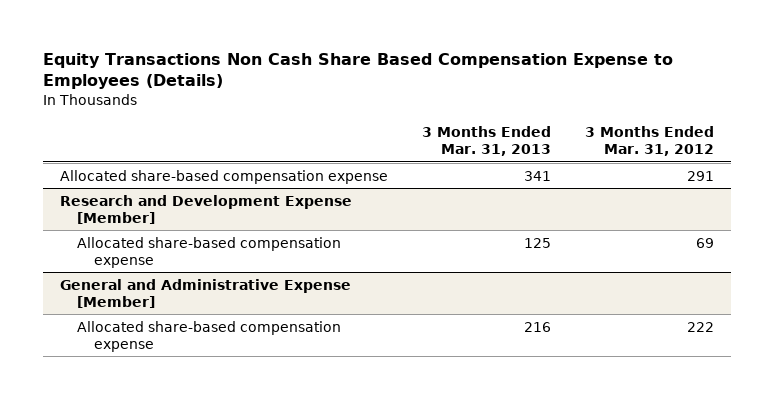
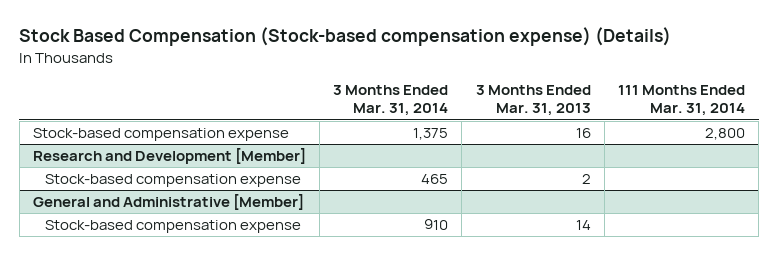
[43,52,674,90] Equity Transactions Non Cash Share Based Compensation Expense to Employees (Details) -> [19,27,672,47] Stock Based Compensation (Stock-based compensation expense) (Details)
[584,125,714,157] 3 Months Ended Mar. 31, 2012 -> none
none -> [333,85,449,117] 3 Months Ended Mar. 31, 2014
none -> [617,85,745,117] 111 Months Ended Mar. 31, 2014
[60,169,389,184] Allocated share-based compensation expense -> [32,128,289,142] Stock-based compensation expense
[523,170,551,181] 341 -> [575,128,591,139] 16
[60,194,353,225] Research and Development Expense [Member] -> [32,148,306,165] Research and Development [Member]
[77,236,342,269] Allocated share-based compensation expense -> [44,174,301,188] Stock-based compensation expense
[523,237,551,248] 125 -> [581,174,591,185] 2
[60,278,352,309] General and Administrative Expense [Member] -> [32,194,304,211] General and Administrative [Member]
[77,320,342,353] Allocated share-based compensation expense -> [44,220,301,234] Stock-based compensation expense
[523,321,551,332] 216 -> [575,220,591,231] 14

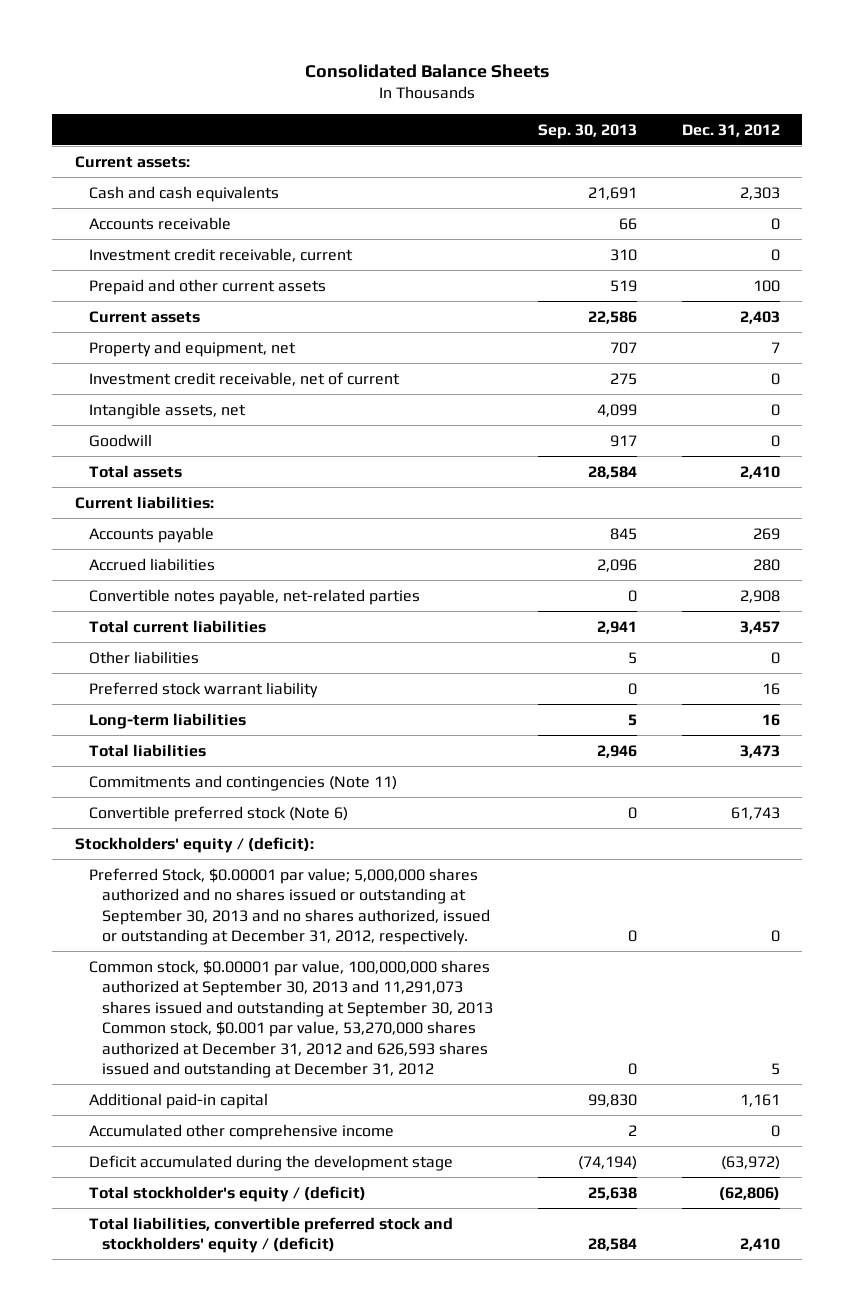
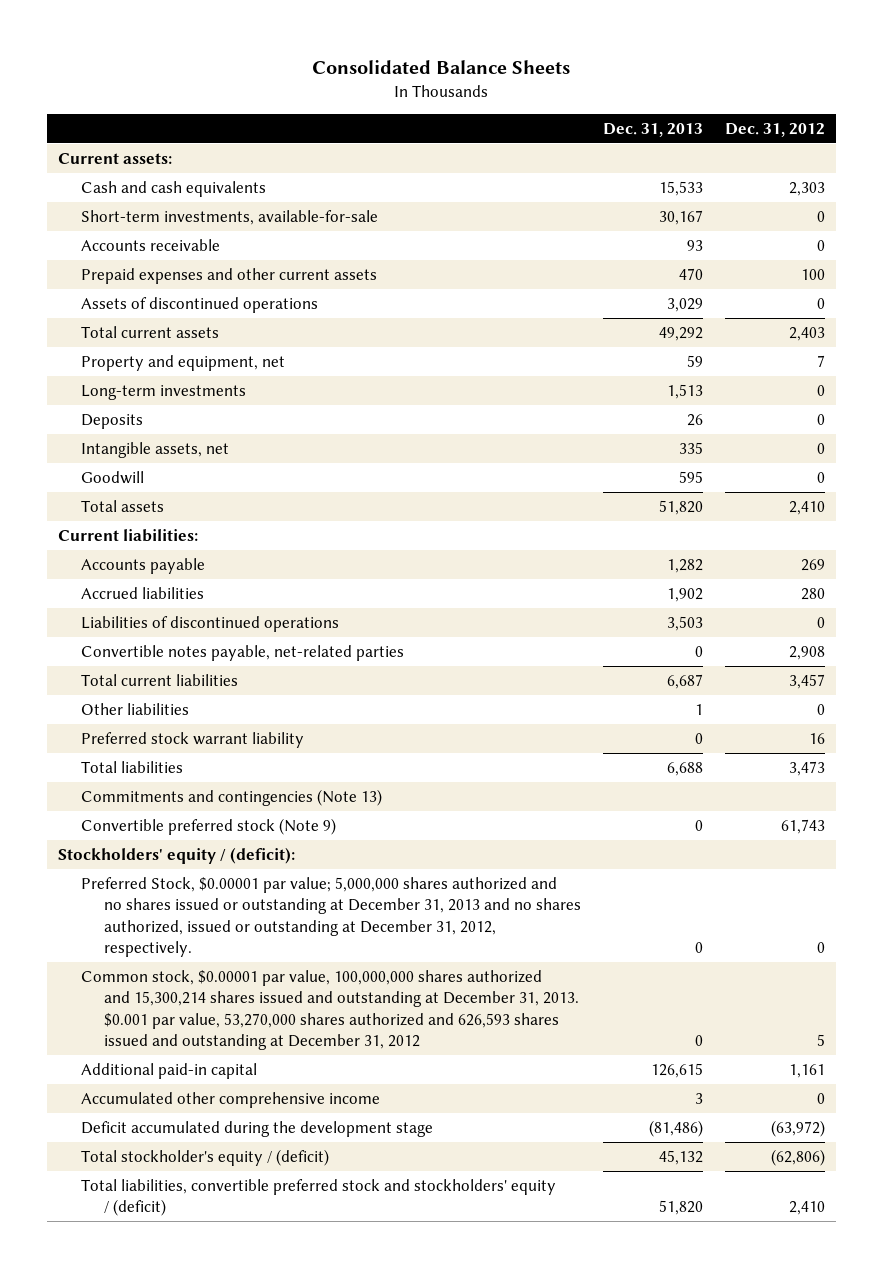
[538,123,638,139] Sep. 30, 2013 -> none
none -> [602,123,703,138] Dec. 31, 2013
none -> [80,209,378,225] Short-term investments, available-for-sale
[88,247,353,262] Investment credit receivable, current -> none
[88,278,326,295] Prepaid and other current assets -> [80,267,377,284] Prepaid expenses and other current assets
none -> [80,296,318,313] Assets of discontinued operations
[88,310,200,323] Current assets -> [80,325,219,338] Total current assets
[88,371,400,386] Investment credit receivable, net of current -> none
none -> [80,384,246,400] Long-term investments
none -> [80,413,143,429] Deposits
none -> [80,615,339,632] Liabilities of discontinued operations
[88,712,246,729] Long-term liabilities -> none
[88,774,397,791] Commitments and contingencies (Note 11) -> [80,788,382,806] Commitments and contingencies (Note 13)
[88,805,348,822] Convertible preferred stock (Note 6) -> [80,817,336,835] Convertible preferred stock (Note 9)
[88,867,491,946] Preferred Stock, $0.00001 par value; 5,000,000 shares authorized and no shares issued or outstanding at September 30, 2013 and no shares authorized, issued or outstanding at December 31, 2012, respectively. -> [80,876,581,958] Preferred Stock, $0.00001 par value; 5,000,000 shares authorized and no shares issued or outstanding at December 31, 2013 and no shares authorized, issued or outstanding at December 31, 2012, respectively.
[88,959,494,1079] Common stock, $0.00001 par value, 100,000,000 shares authorized at September 30, 2013 and 11,291,073 shares issued and outstanding at September 30, 2013 Common stock, $0.001 par value, 53,270,000 shares authorized at December 31, 2012 and 626,593 shares issued and outstanding at December 31, 2012 -> [80,969,579,1051] Common stock, $0.00001 par value, 100,000,000 shares authorized and 15,300,214 shares issued and outstanding at December 31, 2013. $0.001 par value, 53,270,000 shares authorized and 626,593 shares issued and outstanding at December 31, 2012

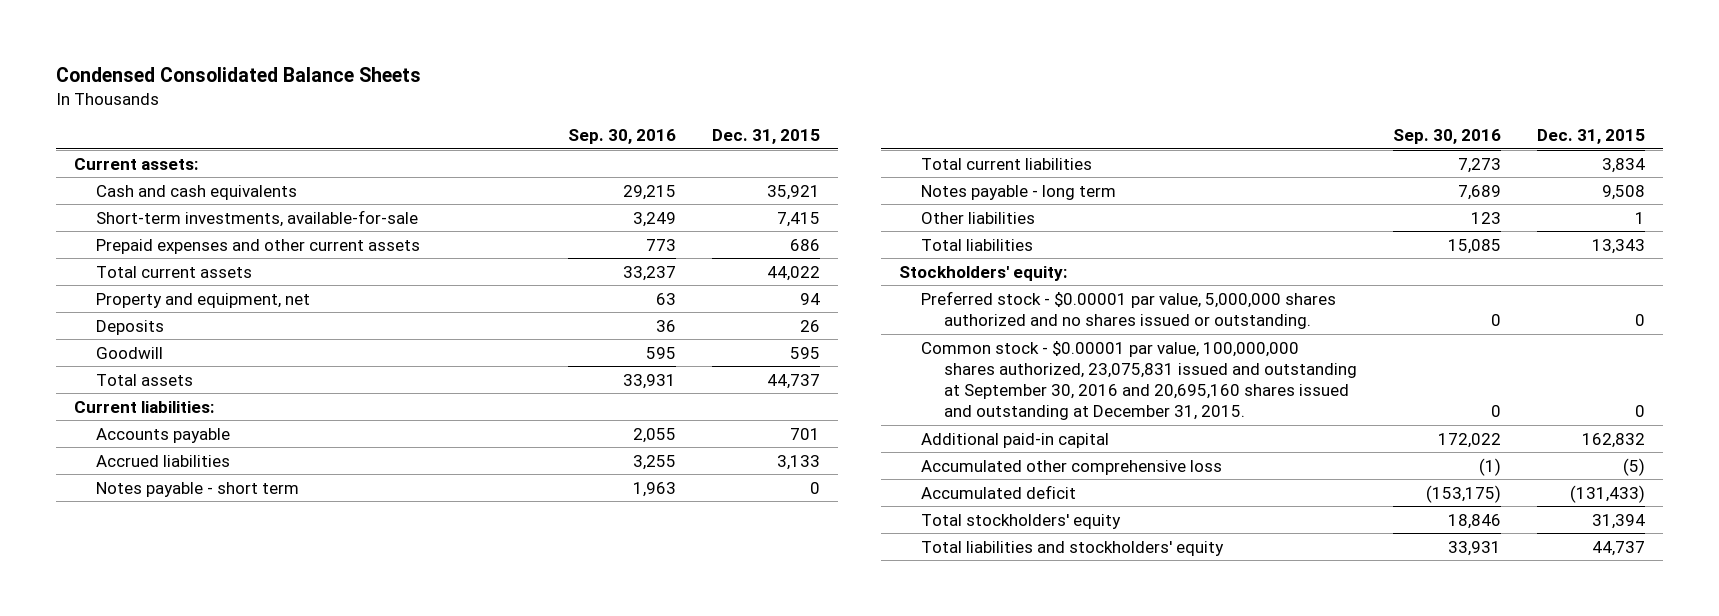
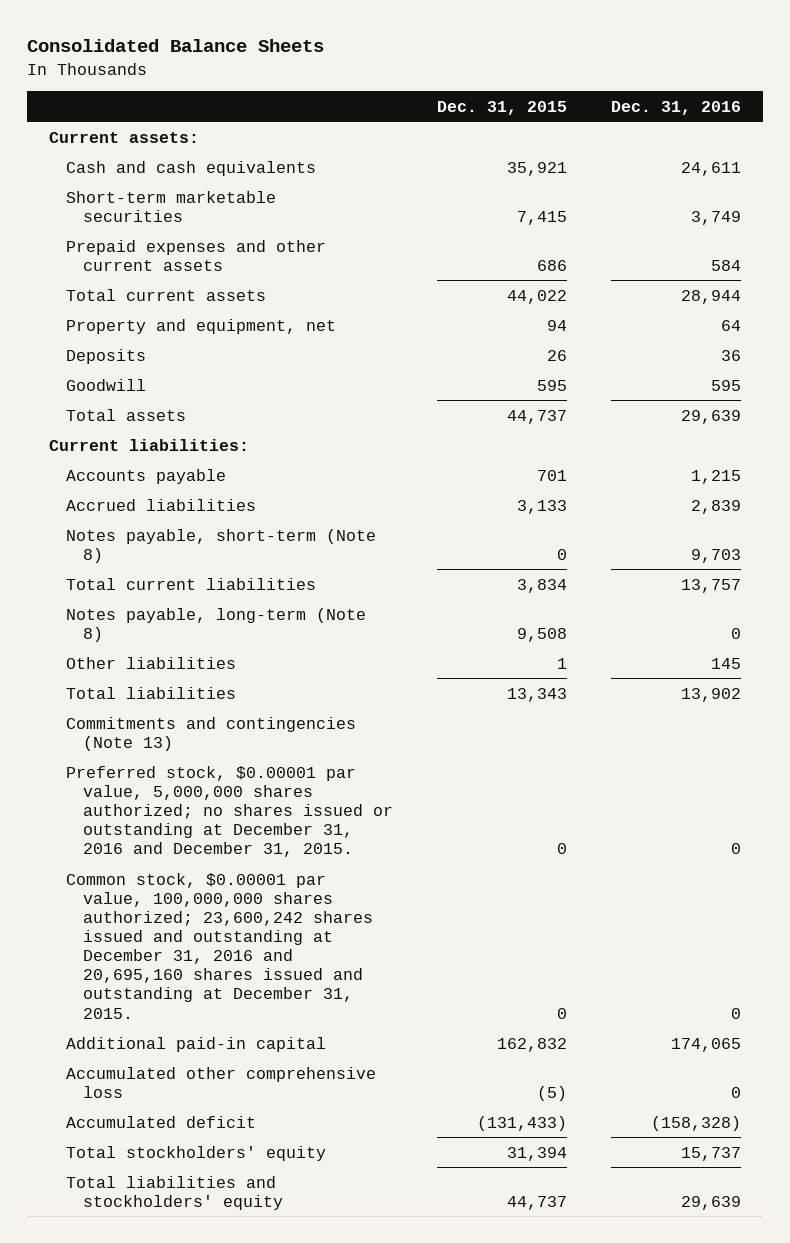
[55,66,421,82] Condensed Consolidated Balance Sheets -> [26,39,324,53] Consolidated Balance Sheets
[568,129,677,145] Sep. 30, 2016 -> none
none -> [611,100,742,115] Dec. 31, 2016
[96,209,419,227] Short-term investments, available-for-sale -> [66,190,277,222] Short-term marketable securities
[96,481,300,497] Notes payable - short term -> [66,528,377,563] Notes payable, short-term (Note 8)
[921,184,1117,200] Notes payable - long term -> [66,607,367,642] Notes payable, long-term (Note 8)
[898,265,1067,281] Stockholders' equity: -> none
none -> [66,716,357,751] Commitments and contingencies (Note 13)
[921,290,1337,329] Preferred stock - $0.00001 par value, 5,000,000 shares authorized and no shares issued or outstanding. -> [66,765,394,858] Preferred stock, $0.00001 par value, 5,000,000 shares authorized; no shares issued or outstanding at December 31, 2016 and December 31, 2015.
[921,340,1358,421] Common stock - $0.00001 par value, 100,000,000 shares authorized, 23,075,831 issued and outstanding at September 30, 2016 and 20,695,160 shares issued and outstanding at December 31, 2015. -> [66,872,374,1019] Common stock, $0.00001 par value, 100,000,000 shares authorized; 23,600,242 shares issued and outstanding at December 31, 2016 and 20,695,160 shares issued and outstanding at December 31, 2015.

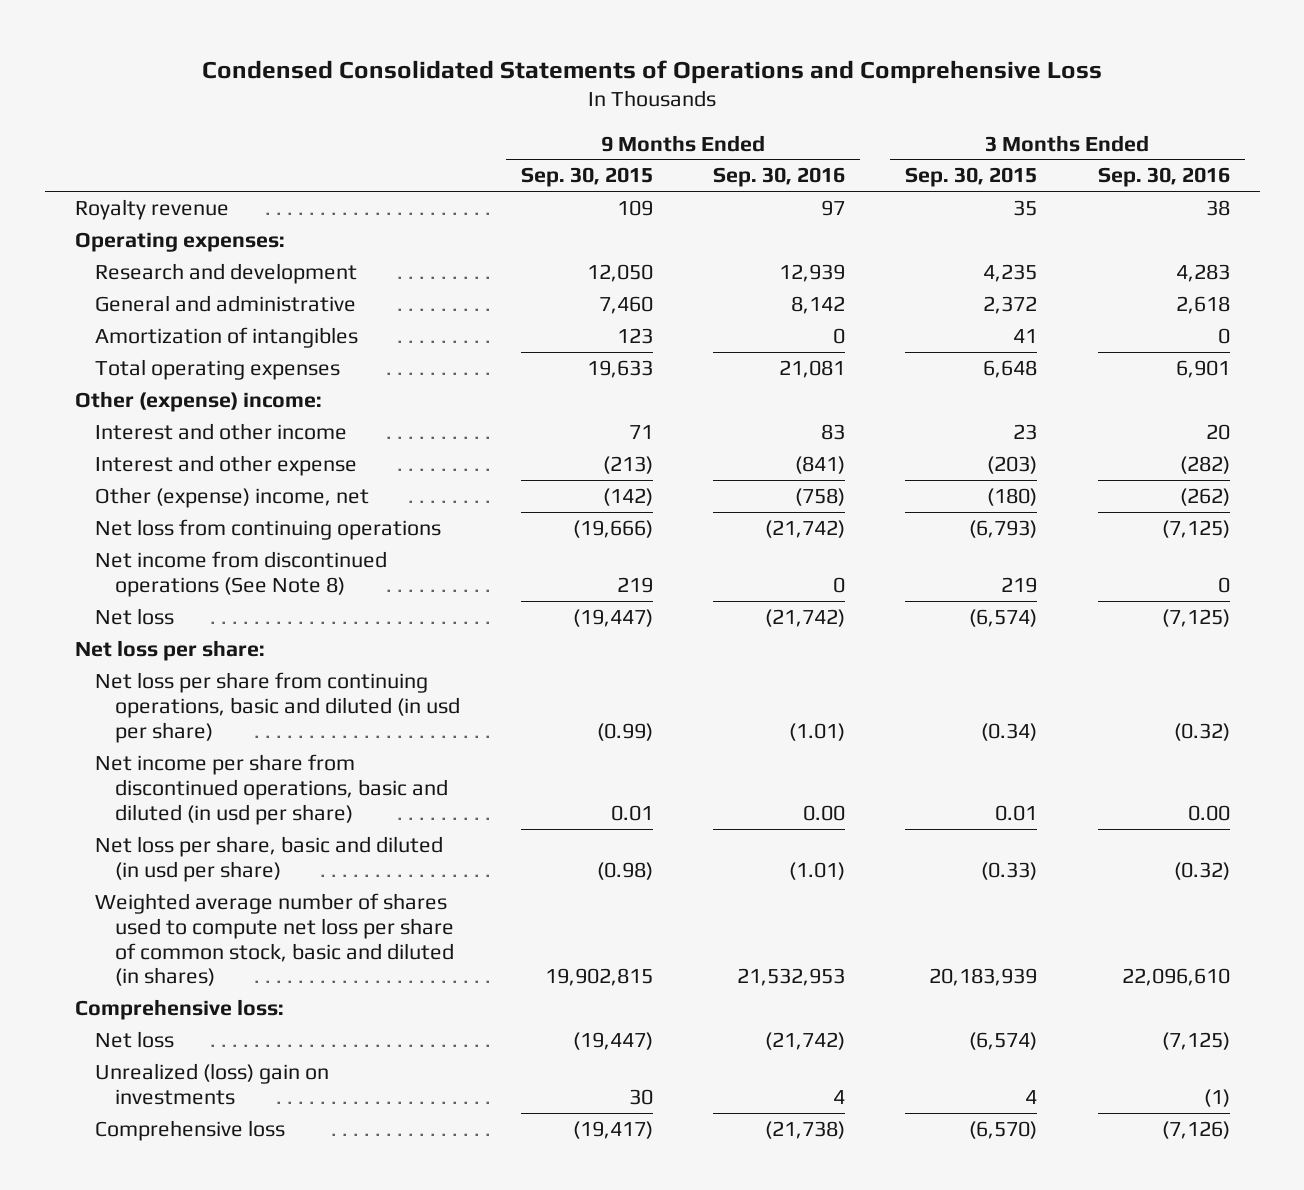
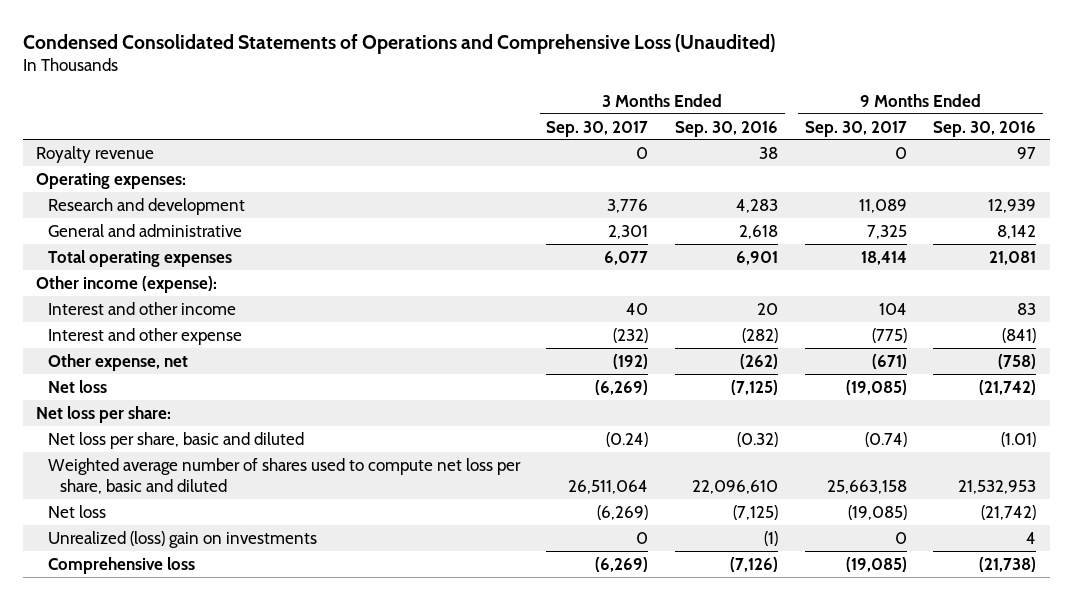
[202,59,1103,84] Condensed Consolidated Statements of Operations and Comprehensive Loss -> [22,33,775,54] Condensed Consolidated Statements of Operations and Comprehensive Loss (Unaudited)
[520,167,653,188] Sep. 30, 2015 -> none
[905,167,1038,188] Sep. 30, 2015 -> none
none -> [546,120,649,137] Sep. 30, 2017
none -> [804,120,907,137] Sep. 30, 2017
[95,326,359,348] Amortization of intangibles -> none
[74,390,322,412] Other (expense) income: -> [35,275,217,293] Other income (expense):
[95,518,442,540] Net loss from continuing operations -> none
[95,550,388,597] Net income from discontinued operations (See Note 8) -> none
[95,486,370,508] Other (expense) income, net -> [47,353,188,371] Other expense, net
[95,671,461,743] Net loss per share from continuing operations, basic and diluted (in usd per share) -> none
[95,753,449,825] Net income per share from discontinued operations, basic and diluted (in usd per share) -> none
[74,998,284,1020] Comprehensive loss: -> none
[95,835,444,882] Net loss per share, basic and diluted (in usd per share) -> [47,431,304,449] Net loss per share, basic and diluted
[95,892,455,987] Weighted average number of shares used to compute net loss per share of common stock, basic and diluted (in shares) -> [47,457,521,494] Weighted average number of shares used to compute net loss per share, basic and diluted

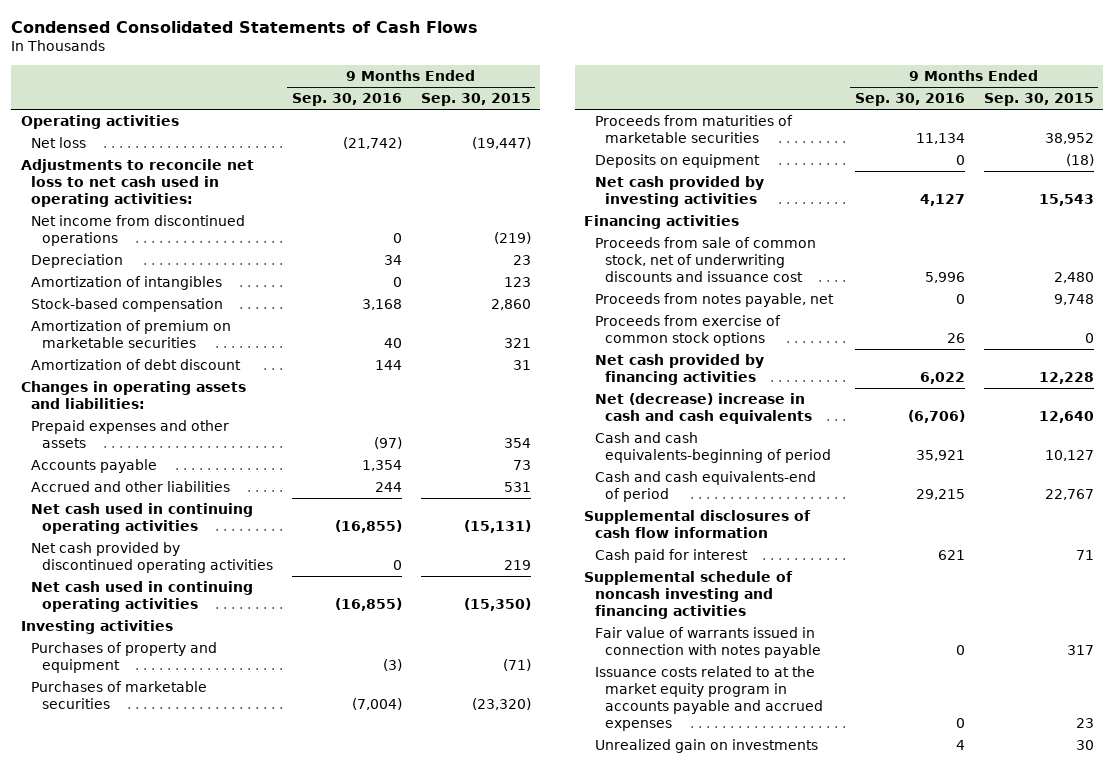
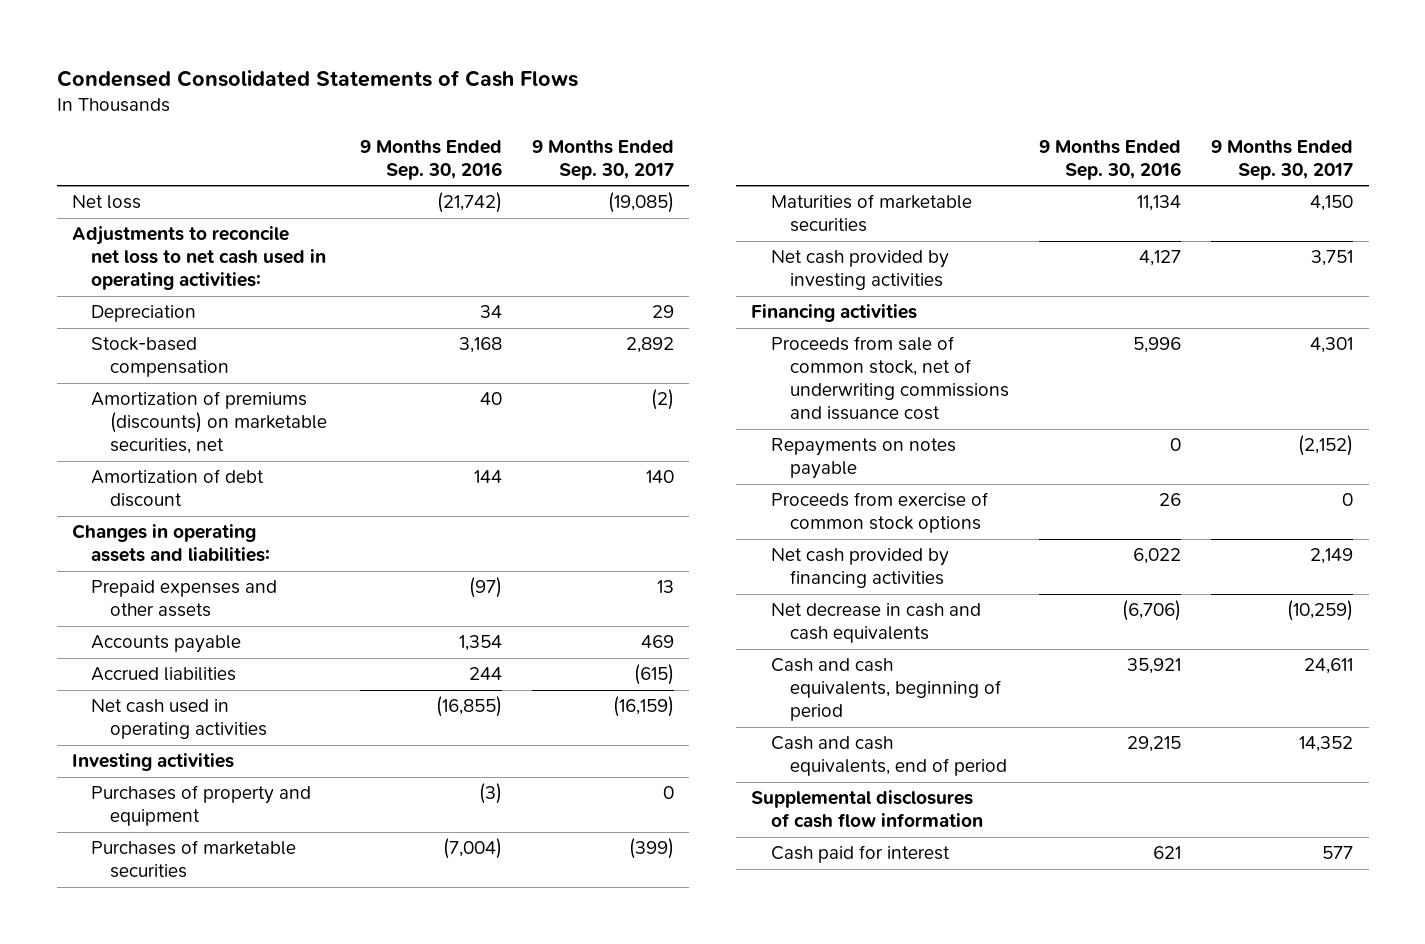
[420,93,531,107] Sep. 30, 2015 -> none
none -> [531,139,674,180] 9 Months Ended Sep. 30, 2017
[20,115,179,130] Operating activities -> none
[31,215,246,246] Net income from discontinued operations -> none
[31,276,223,291] Amortization of intangibles -> none
[31,320,232,348] Amortization of premium on marketable securities -> [91,391,328,455] Amortization of premiums (discounts) on marketable securities, net
[31,542,274,573] Net cash provided by discontinued operating activities -> none
[31,581,254,612] Net cash used in continuing operating activities -> none
[31,481,231,493] Accrued and other liabilities -> [91,667,237,682] Accrued liabilities
[31,503,254,534] Net cash used in continuing operating activities -> [91,699,268,740] Net cash used in operating activities
[594,154,760,169] Deposits on equipment -> none
[594,115,793,143] Proceeds from maturities of marketable securities -> [770,194,972,233] Maturities of marketable securities
[594,293,834,308] Proceeds from notes payable, net -> none
[594,237,816,282] Proceeds from sale of common stock, net of underwriting discounts and issuance cost -> [770,336,1009,421] Proceeds from sale of common stock, net of underwriting commissions and issuance cost
none -> [770,438,956,480] Repayments on notes payable
[594,393,813,424] Net (decrease) increase in cash and cash equivalents -> [770,603,981,644] Net decrease in cash and cash equivalents
[594,432,832,463] Cash and cash equivalents-beginning of period -> [770,658,1001,722] Cash and cash equivalents, beginning of period
[594,471,816,502] Cash and cash equivalents-end of period -> [770,736,1007,777] Cash and cash equivalents, end of period
[583,571,793,619] Supplemental schedule of noncash investing and financing activities -> none
[594,627,822,658] Fair value of warrants issued in connection with notes payable -> none
[594,666,824,731] Issuance costs related to at the market equity program in accounts payable and accrued expenses -> none
[594,739,818,754] Unrealized gain on investments -> none

